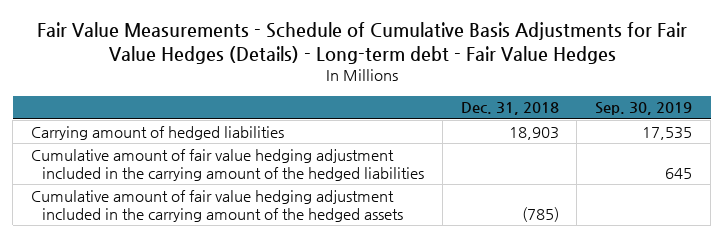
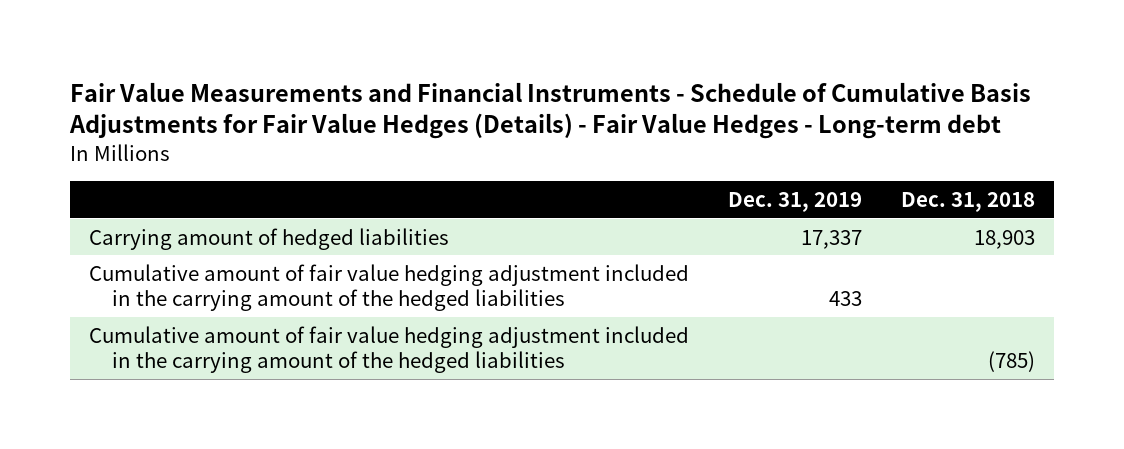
[36,22,687,64] Fair Value Measurements - Schedule of Cumulative Basis Adjustments for Fair Value Hedges (Details) - Long-term debt - Fair Value Hedges -> [68,81,1031,140] Fair Value Measurements and Financial Instruments - Schedule of Cumulative Basis Adjustments for Fair Value Hedges (Details) - Fair Value Hedges - Long-term debt
[595,102,693,116] Sep. 30, 2019 -> none
none -> [728,191,863,212] Dec. 31, 2019
[31,189,403,222] Cumulative amount of fair value hedging adjustment included in the carrying amount of the hedged assets -> [89,325,690,374] Cumulative amount of fair value hedging adjustment included in the carrying amount of the hedged liabilities

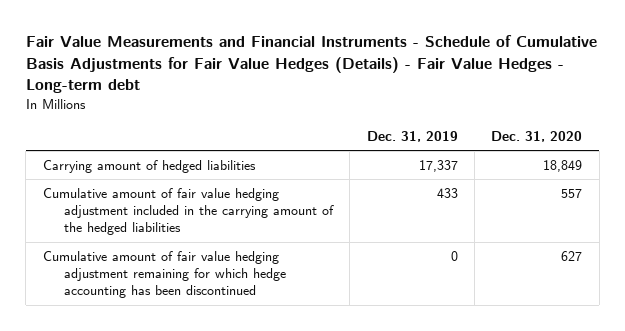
[900,191,1035,212] Dec. 31, 2018 -> none
none -> [491,131,583,143] Dec. 31, 2020
[89,325,690,374] Cumulative amount of fair value hedging adjustment included in the carrying amount of the hedged liabilities -> none
none -> [42,250,286,299] Cumulative amount of fair value hedging adjustment remaining for which hedge accounting has been discontinued

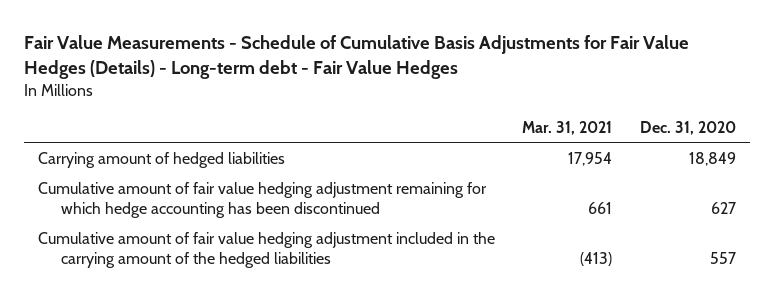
[25,35,597,93] Fair Value Measurements and Financial Instruments - Schedule of Cumulative Basis Adjustments for Fair Value Hedges (Details) - Fair Value Hedges - Long-term debt -> [23,34,689,79] Fair Value Measurements - Schedule of Cumulative Basis Adjustments for Fair Value Hedges (Details) - Long-term debt - Fair Value Hedges
[366,131,458,143] Dec. 31, 2019 -> none
none -> [522,120,613,135] Mar. 31, 2021
[42,187,334,236] Cumulative amount of fair value hedging adjustment included in the carrying amount of the hedged liabilities -> [37,231,495,268] Cumulative amount of fair value hedging adjustment included in the carrying amount of the hedged liabilities

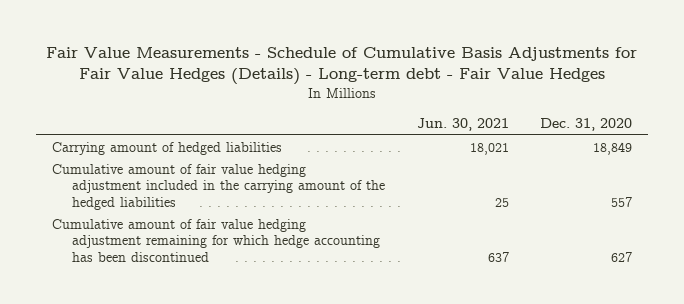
[522,120,613,135] Mar. 31, 2021 -> none
none -> [416,118,509,132] Jun. 30, 2021
[37,181,487,218] Cumulative amount of fair value hedging adjustment remaining for which hedge accounting has been discontinued -> [51,218,381,262] Cumulative amount of fair value hedging adjustment remaining for which hedge accounting has been discontinued

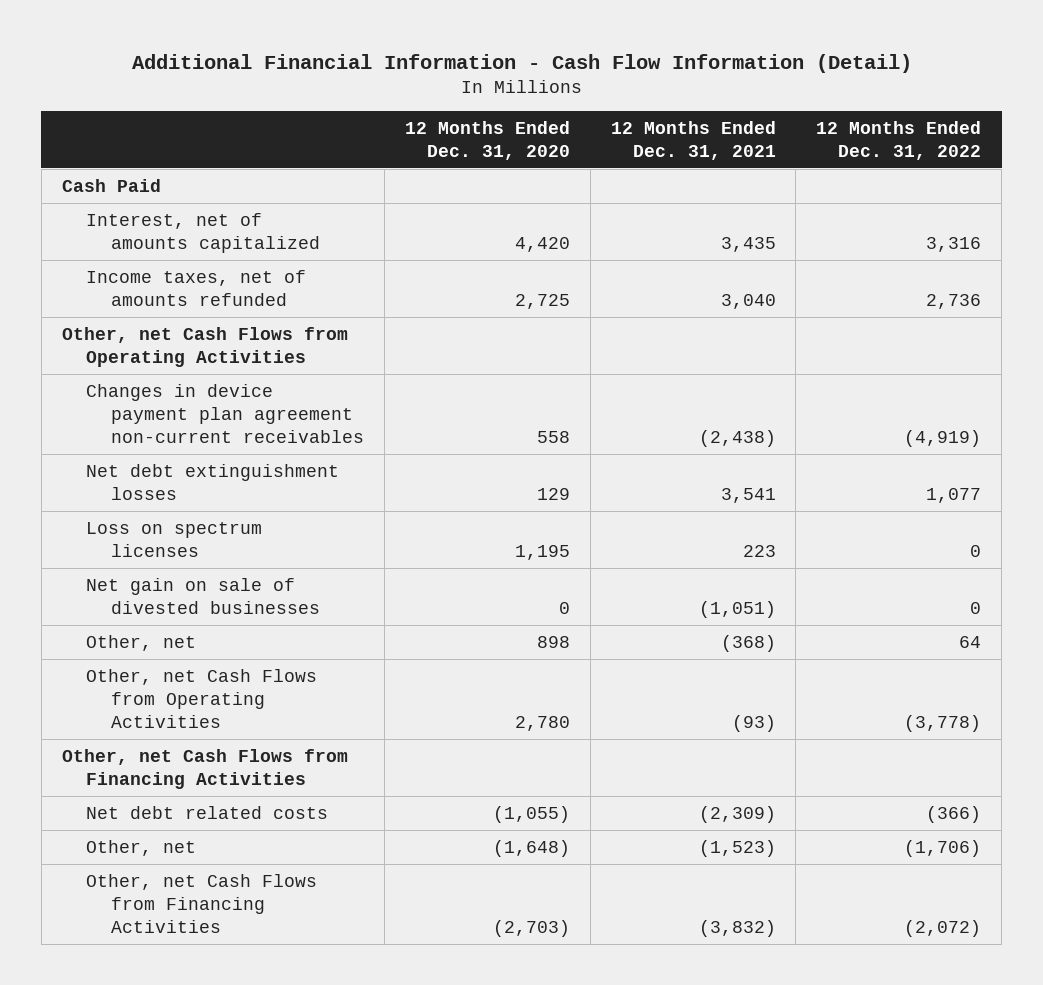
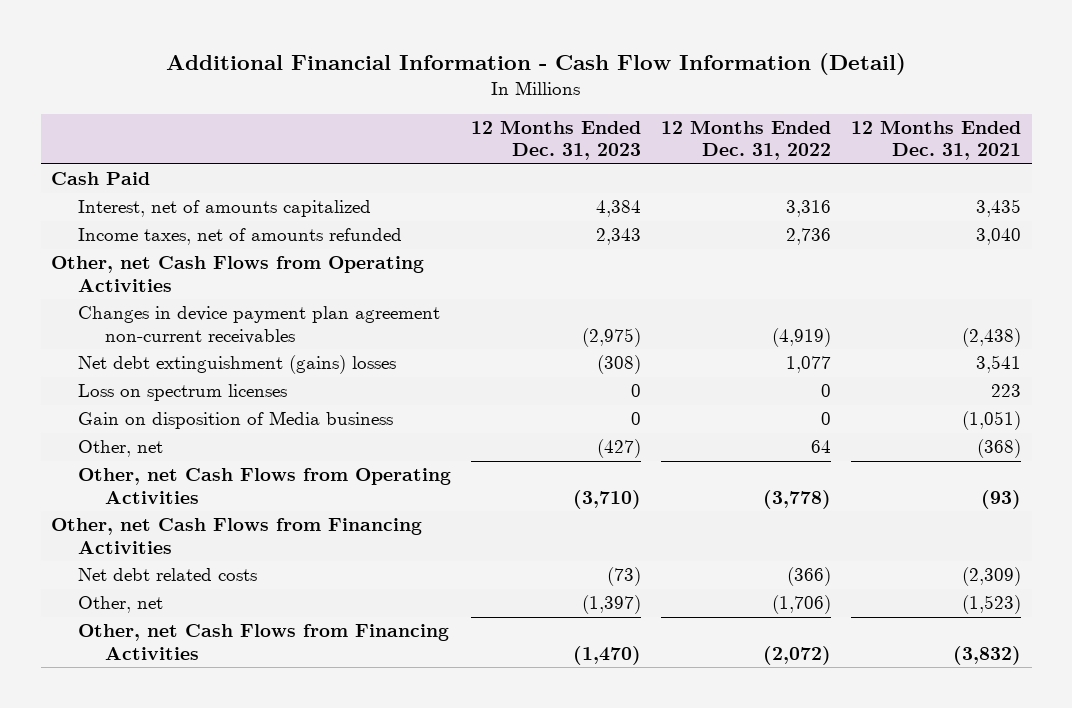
[404,120,570,160] 12 Months Ended Dec. 31, 2020 -> none
none -> [471,120,642,161] 12 Months Ended Dec. 31, 2023
[86,463,340,500] Net debt extinguishment losses -> [77,355,396,375] Net debt extinguishment (gains) losses
[86,577,320,614] Net gain on sale of divested businesses -> [77,411,393,430] Gain on disposition of Media business

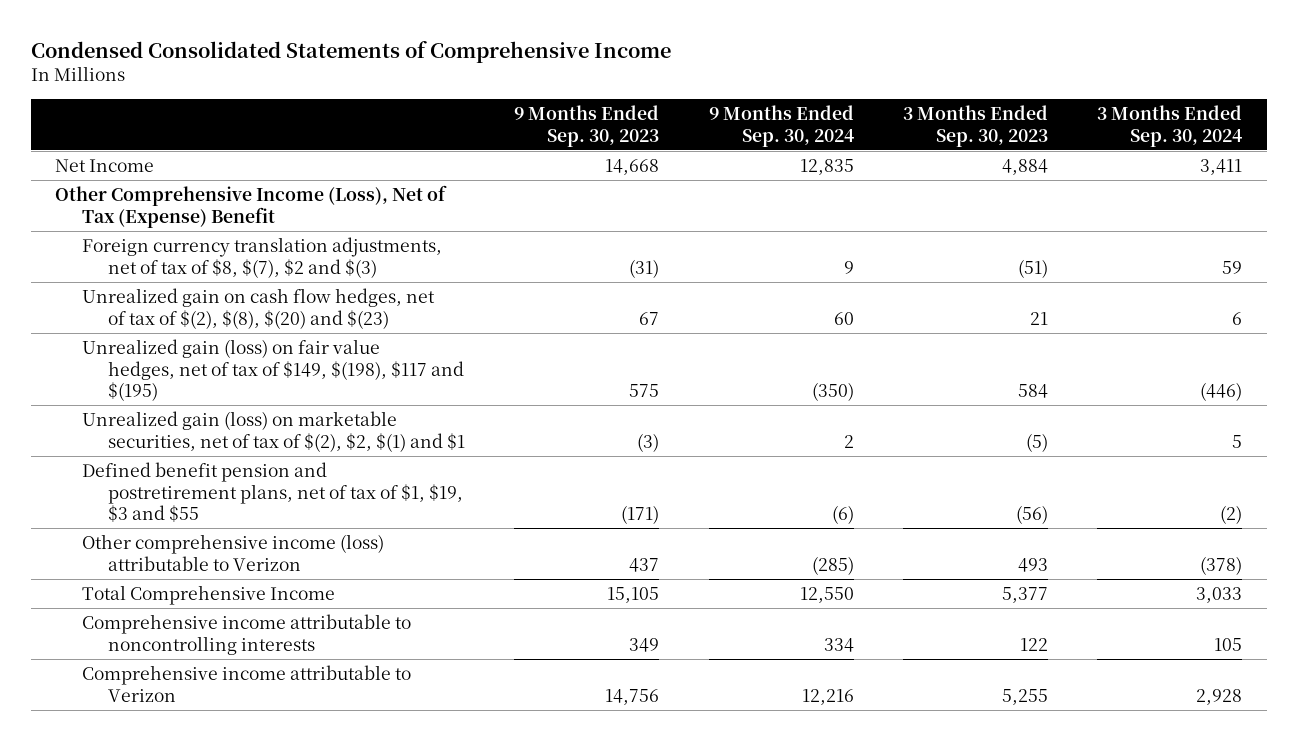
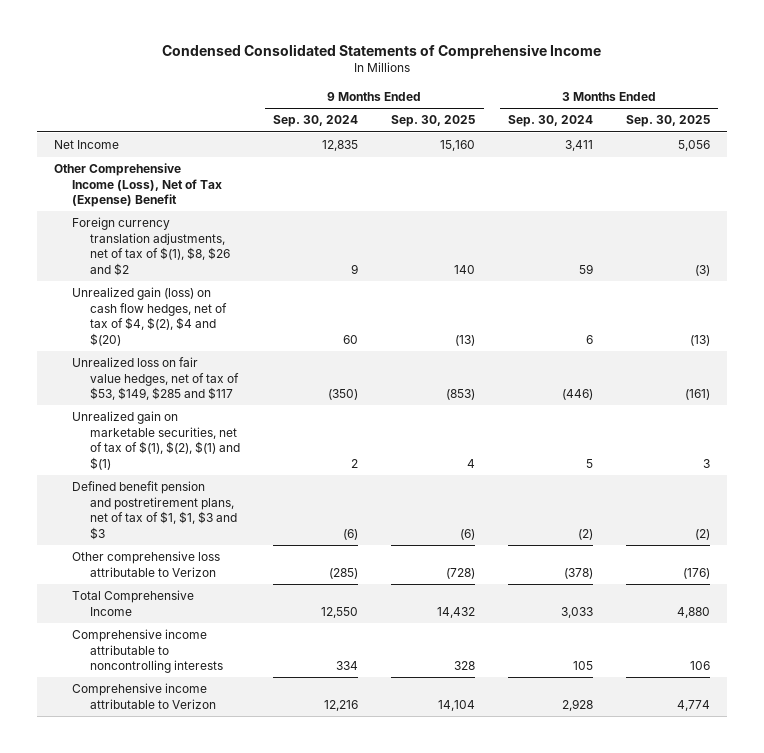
[514,104,660,147] 9 Months Ended Sep. 30, 2023 -> none
[903,104,1049,147] 3 Months Ended Sep. 30, 2023 -> none
none -> [391,115,476,128] Sep. 30, 2025
none -> [626,115,711,128] Sep. 30, 2025
[81,236,442,278] Foreign currency translation adjustments, net of tax of $8, $(7), $2 and $(3) -> [72,217,231,276] Foreign currency translation adjustments, net of tax of $(1), $8, $26 and $2
[81,287,435,329] Unrealized gain on cash flow hedges, net of tax of $(2), $(8), $(20) and $(23) -> [72,287,228,346] Unrealized gain (loss) on cash flow hedges, net of tax of $4, $(2), $4 and $(20)
[81,338,464,402] Unrealized gain (loss) on fair value hedges, net of tax of $149, $(198), $117 and $(195) -> [72,357,240,401] Unrealized loss on fair value hedges, net of tax of $53, $149, $285 and $117
[81,410,465,452] Unrealized gain (loss) on marketable securities, net of tax of $(2), $2, $(1) and $1 -> [72,411,241,470] Unrealized gain on marketable securities, net of tax of $(1), $(2), $(1) and $(1)
[81,461,463,523] Defined benefit pension and postretirement plans, net of tax of $1, $19, $3 and $55 -> [72,481,238,540] Defined benefit pension and postretirement plans, net of tax of $1, $1, $3 and $3
[81,533,384,571] Other comprehensive income (loss) attributable to Verizon -> [72,551,221,577] Other comprehensive loss attributable to Verizon

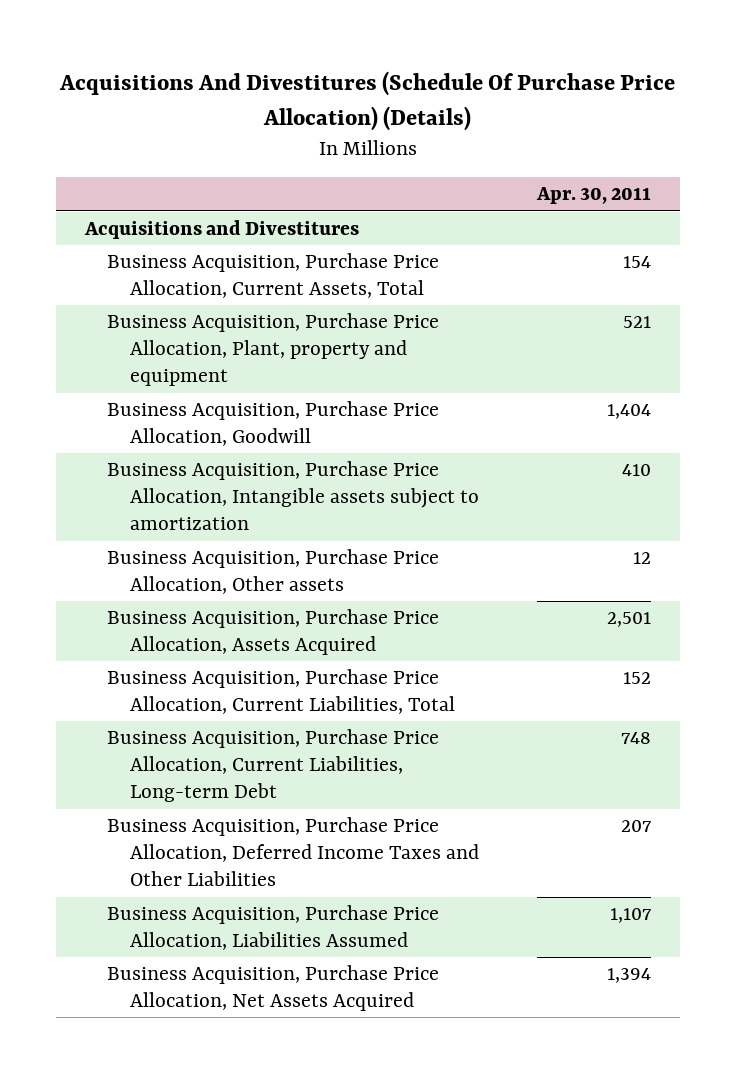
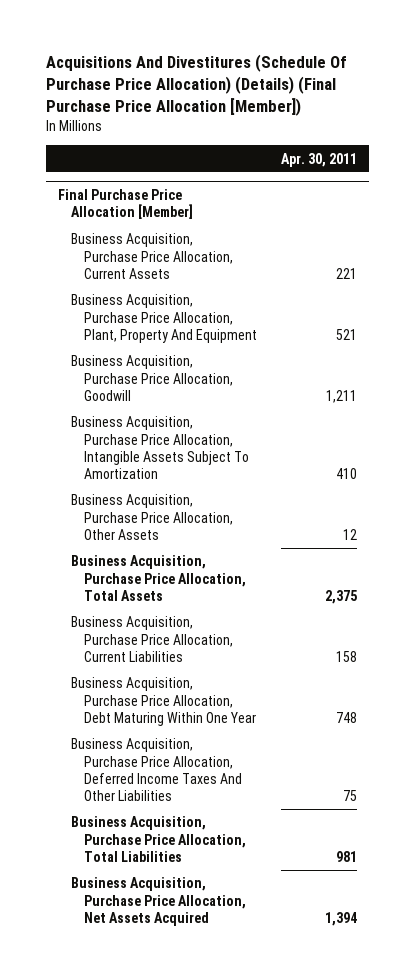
[58,71,675,131] Acquisitions And Divestitures (Schedule Of Purchase Price Allocation) (Details) -> [46,53,348,116] Acquisitions And Divestitures (Schedule Of Purchase Price Allocation) (Details) (Final Purchase Price Allocation [Member])
[83,219,359,239] Acquisitions and Divestitures -> none
none -> [58,189,194,220] Final Purchase Price Allocation [Member]
[107,252,440,299] Business Acquisition, Purchase Price Allocation, Current Assets, Total -> [71,233,234,279] Business Acquisition, Purchase Price Allocation, Current Assets
[623,255,652,268] 154 -> [336,267,358,279] 221
[107,312,440,387] Business Acquisition, Purchase Price Allocation, Plant, property and equipment -> [71,294,258,343] Business Acquisition, Purchase Price Allocation, Plant, Property And Equipment
[607,403,652,419] 1,404 -> [326,389,358,403] 1,211
[107,460,480,531] Business Acquisition, Purchase Price Allocation, Intangible assets subject to amortization -> [71,416,250,480] Business Acquisition, Purchase Price Allocation, Intangible Assets Subject To Amortization
[107,548,440,595] Business Acquisition, Purchase Price Allocation, Other assets -> [71,494,234,540] Business Acquisition, Purchase Price Allocation, Other Assets
[107,608,440,656] Business Acquisition, Purchase Price Allocation, Assets Acquired -> [71,555,247,601] Business Acquisition, Purchase Price Allocation, Total Assets
[607,611,652,627] 2,501 -> [325,589,358,604] 2,375
[107,668,456,715] Business Acquisition, Purchase Price Allocation, Current Liabilities, Total -> [71,616,234,662] Business Acquisition, Purchase Price Allocation, Current Liabilities
[623,671,652,684] 152 -> [336,650,358,662] 158
[107,728,440,803] Business Acquisition, Purchase Price Allocation, Current Liabilities, Long-term Debt -> [71,677,257,726] Business Acquisition, Purchase Price Allocation, Debt Maturing Within One Year
[107,816,480,887] Business Acquisition, Purchase Price Allocation, Deferred Income Taxes and Other Liabilities -> [71,738,243,802] Business Acquisition, Purchase Price Allocation, Deferred Income Taxes And Other Liabilities
[621,819,652,832] 207 -> [343,790,358,802] 75
[107,904,440,951] Business Acquisition, Purchase Price Allocation, Liabilities Assumed -> [71,816,247,862] Business Acquisition, Purchase Price Allocation, Total Liabilities
[610,907,652,923] 1,107 -> [336,850,358,862] 981

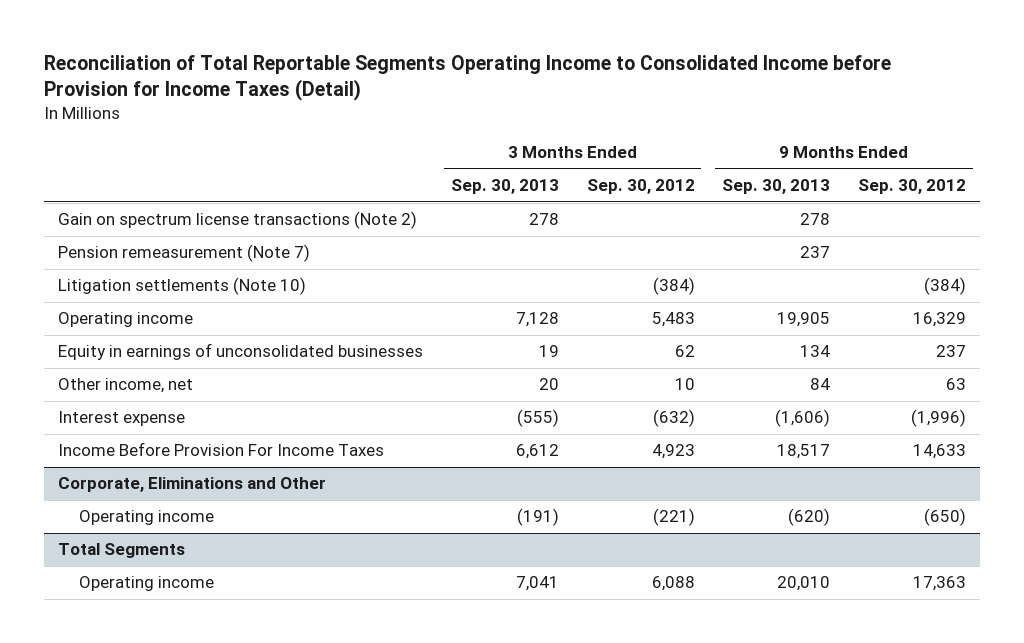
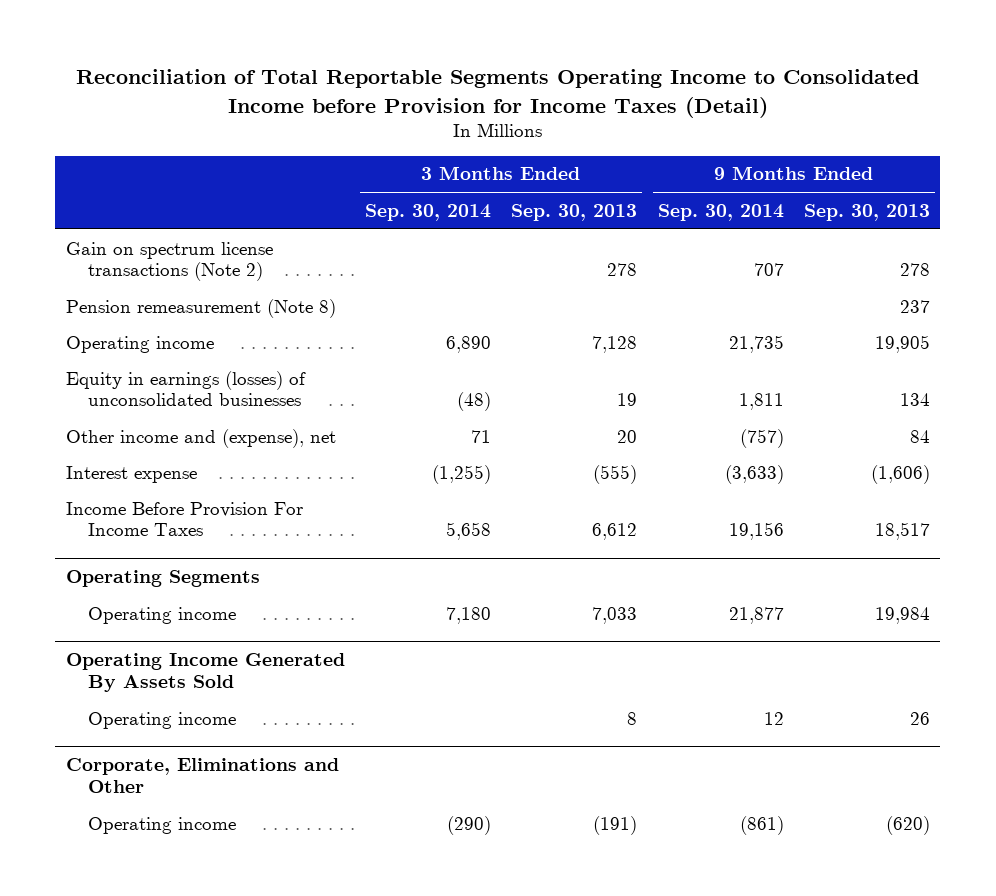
[586,179,695,195] Sep. 30, 2012 -> none
[857,179,966,195] Sep. 30, 2012 -> none
none -> [364,203,491,221] Sep. 30, 2014
none -> [657,203,784,221] Sep. 30, 2014
[58,277,307,296] Litigation settlements (Note 10) -> none
[58,244,311,263] Pension remeasurement (Note 7) -> [65,298,336,318] Pension remeasurement (Note 8)
[58,343,424,361] Equity in earnings of unconsolidated businesses -> [65,370,306,407] Equity in earnings (losses) of unconsolidated businesses
[58,378,194,394] Other income, net -> [65,428,336,448] Other income and (expense), net
none -> [65,570,260,588] Operating Segments
none -> [88,606,237,624] Operating income
none -> [65,653,345,693] Operating Income Generated By Assets Sold
none -> [88,711,237,729] Operating income
[58,543,186,559] Total Segments -> none
[79,576,215,592] Operating income -> none

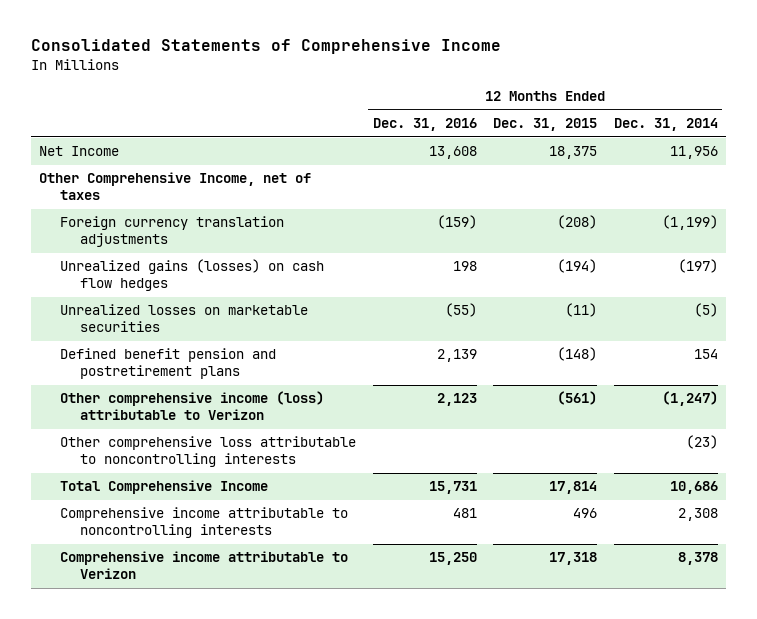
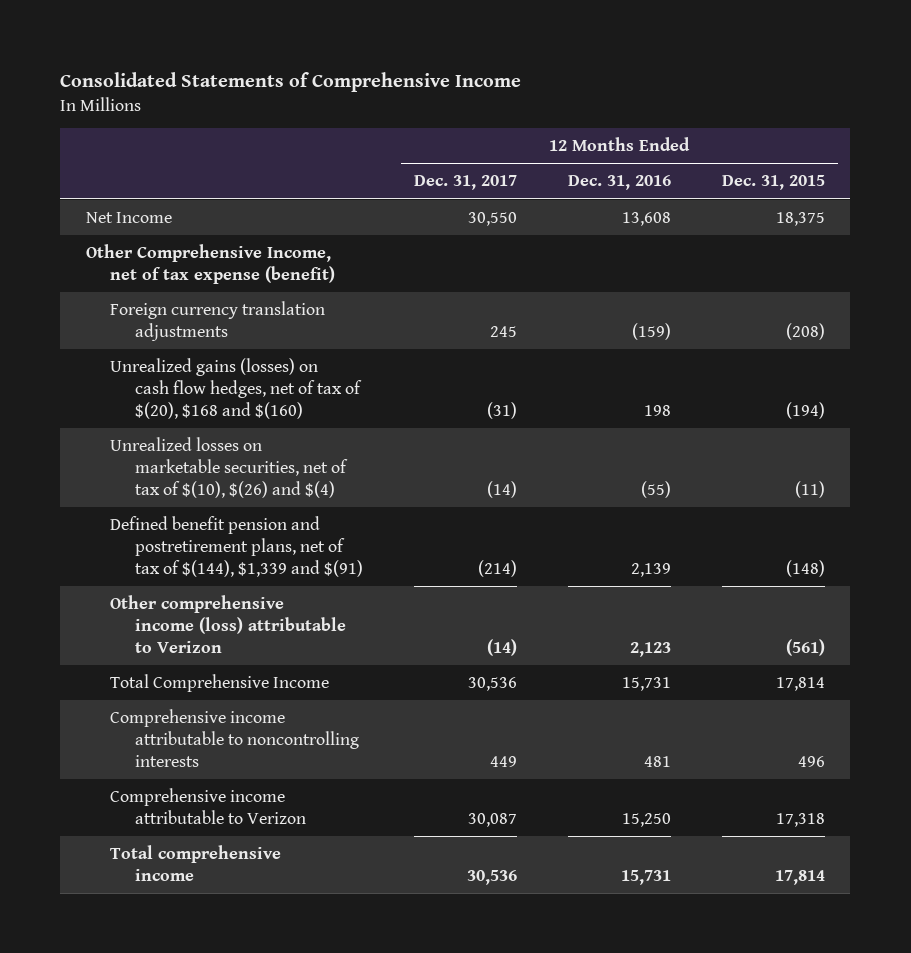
[614,118,719,132] Dec. 31, 2014 -> none
none -> [413,175,517,191] Dec. 31, 2017
[38,172,311,201] Other Comprehensive Income, net of taxes -> [85,243,336,284] Other Comprehensive Income, net of tax expense (benefit)
[59,259,324,292] Unrealized gains (losses) on cash flow hedges -> [110,357,362,419] Unrealized gains (losses) on cash flow hedges, net of tax of $(20), $168 and $(160)
[59,304,308,333] Unrealized losses on marketable securities -> [110,436,348,498] Unrealized losses on marketable securities, net of tax of $(10), $(26) and $(4)
[59,348,276,380] Defined benefit pension and postretirement plans -> [110,515,363,577] Defined benefit pension and postretirement plans, net of tax of $(144), $1,339 and $(91)
[59,436,356,468] Other comprehensive loss attributable to noncontrolling interests -> none
none -> [110,844,282,881] Total comprehensive income

